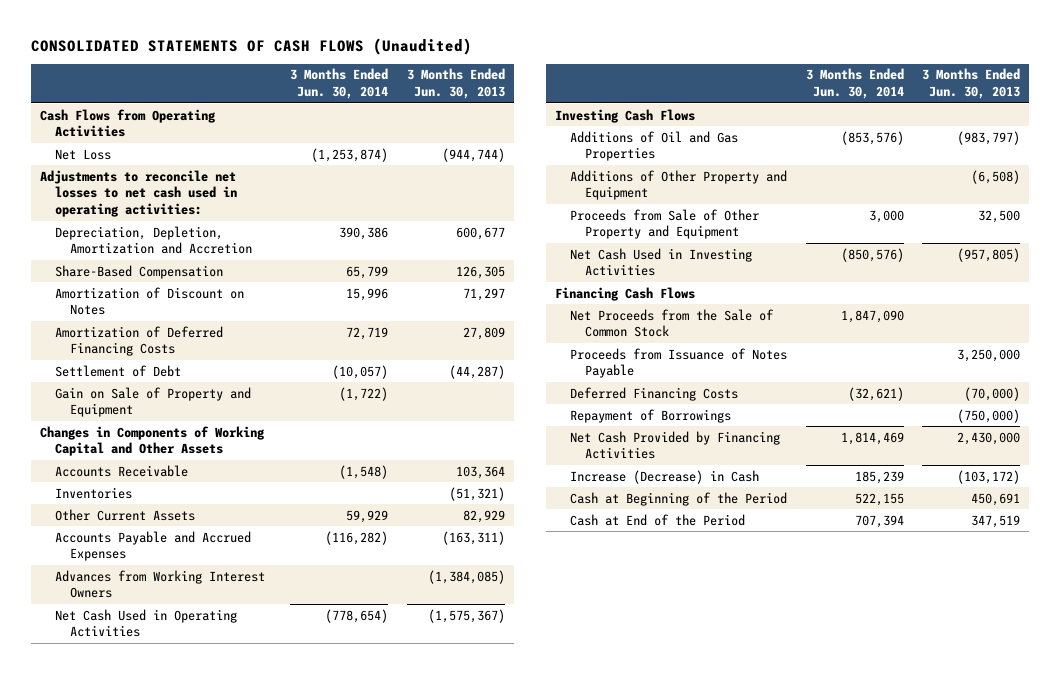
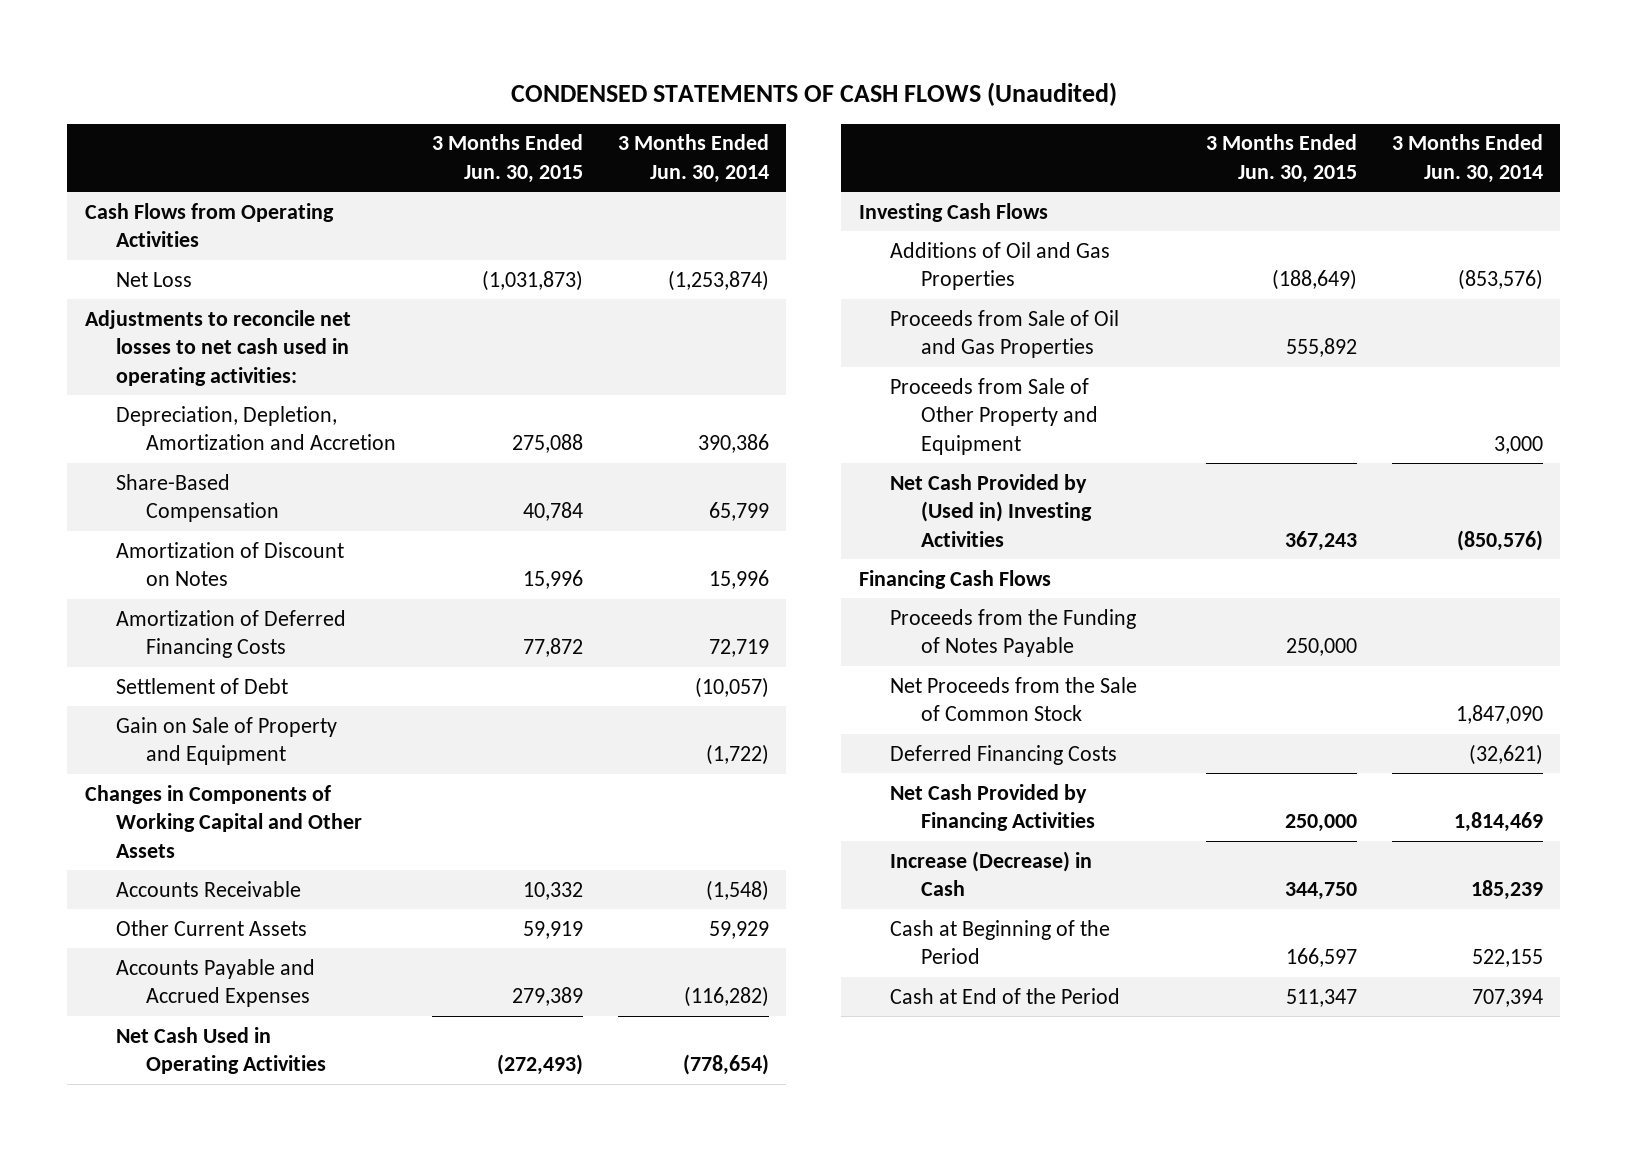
[30,37,472,55] CONSOLIDATED STATEMENTS OF CASH FLOWS (Unaudited) -> [510,81,1117,106] CONDENSED STATEMENTS OF CASH FLOWS (Unaudited)
[406,68,505,100] 3 Months Ended Jun. 30, 2013 -> none
none -> [431,134,583,183] 3 Months Ended Jun. 30, 2015
[55,486,133,499] Inventories -> none
[55,569,266,599] Advances from Working Interest Owners -> none
[570,169,788,201] Additions of Other Property and Equipment -> none
none -> [889,309,1119,359] Proceeds from Sale of Oil and Gas Properties
[570,247,753,277] Net Cash Used in Investing Activities -> [889,473,1092,547] Net Cash Provided by (Used in) Investing Activities
none -> [889,608,1136,658] Proceeds from the Funding of Notes Payable
[570,347,788,379] Proceeds from Issuance of Notes Payable -> none
[570,408,732,423] Repayment of Borrowings -> none

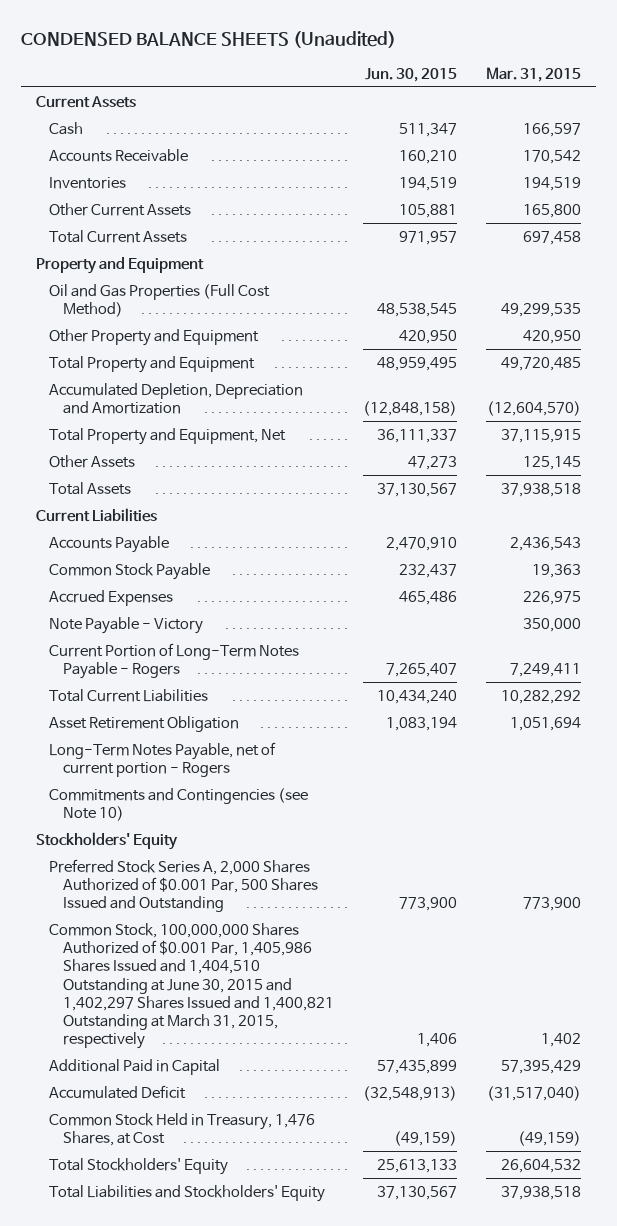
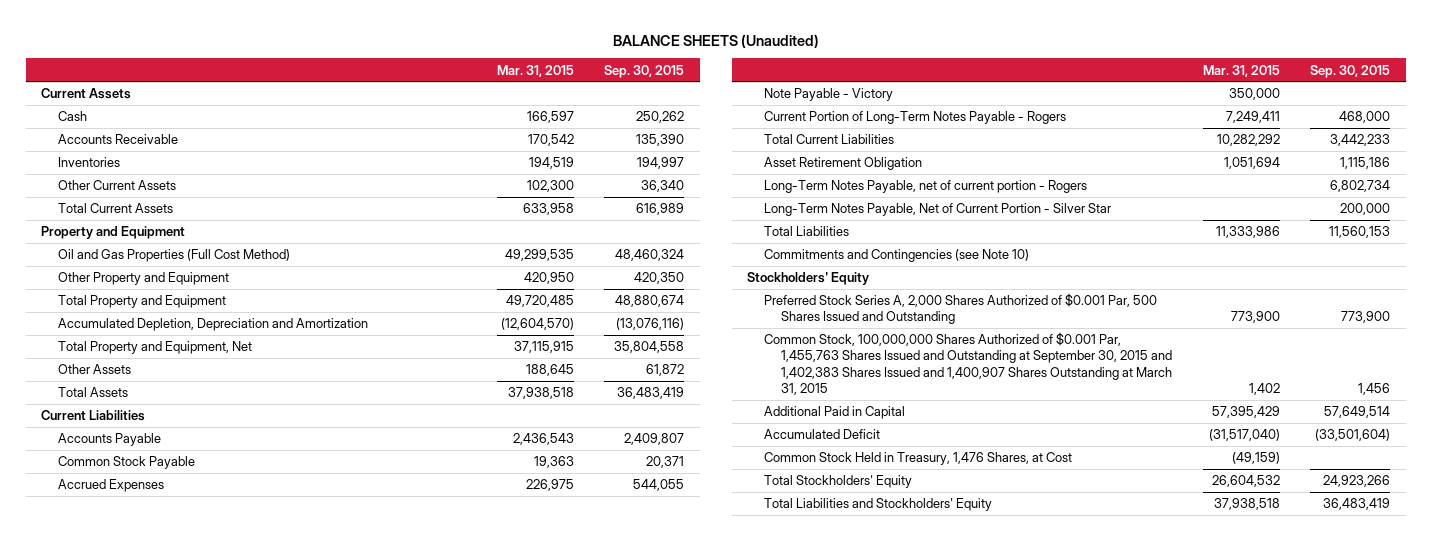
[21,30,397,48] CONDENSED BALANCE SHEETS (Unaudited) -> [612,33,819,48] BALANCE SHEETS (Unaudited)
[364,67,457,82] Jun. 30, 2015 -> none
none -> [604,64,685,78] Sep. 30, 2015
[523,203,582,218] 165,800 -> [526,180,574,193] 102,300
[523,230,582,245] 697,458 -> [522,203,574,216] 633,958
[523,455,582,470] 125,145 -> [525,364,574,377] 188,645
none -> [764,203,1112,217] Long-Term Notes Payable, Net of Current Portion - Silver Star
none -> [764,226,850,237] Total Liabilities
[49,922,334,1050] Common Stock, 100,000,000 Shares Authorized of $0.001 Par, 1,405,986 Shares Issued and 1,404,510 Outstanding at June 30, 2015 and 1,402,297 Shares Issued and 1,400,821 Outstanding at March 31, 2015, respectively -> [764,332,1173,396] Common Stock, 100,000,000 Shares Authorized of $0.001 Par, 1,455,763 Shares Issued and Outstanding at September 30, 2015 and 1,402,383 Shares Issued and 1,400,907 Shares Outstanding at March 31, 2015

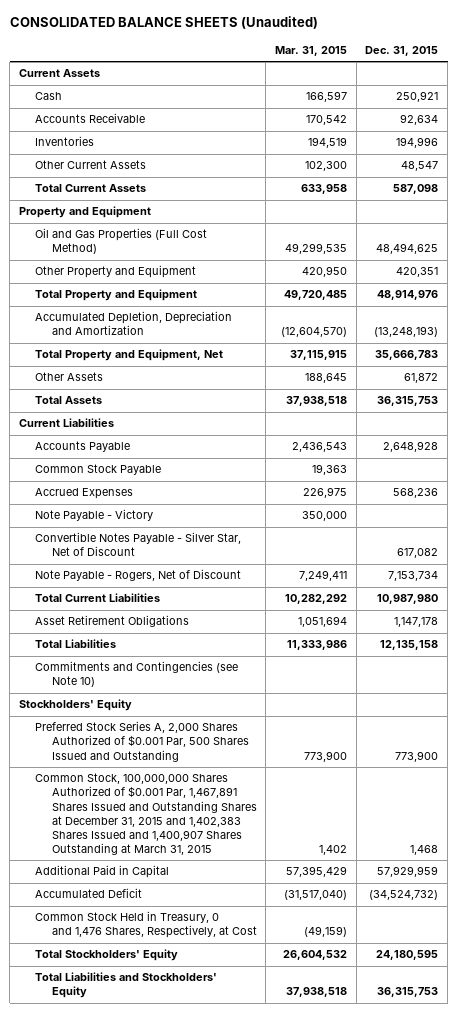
[612,33,819,48] BALANCE SHEETS (Unaudited) -> [9,16,318,30] CONSOLIDATED BALANCE SHEETS (Unaudited)
[604,64,685,78] Sep. 30, 2015 -> none
none -> [365,45,439,56] Dec. 31, 2015
none -> [35,532,242,557] Convertible Notes Payable - Silver Star, Net of Discount
[764,111,1067,125] Current Portion of Long-Term Notes Payable - Rogers -> [35,569,242,582] Note Payable - Rogers, Net of Discount
[764,180,1088,194] Long-Term Notes Payable, net of current portion - Rogers -> none
[764,203,1112,217] Long-Term Notes Payable, Net of Current Portion - Silver Star -> none
[764,157,923,171] Asset Retirement Obligation -> [35,615,190,628] Asset Retirement Obligations
[764,332,1173,396] Common Stock, 100,000,000 Shares Authorized of $0.001 Par, 1,455,763 Shares Issued and Outstanding at September 30, 2015 and 1,402,383 Shares Issued and 1,400,907 Shares Outstanding at March 31, 2015 -> [35,773,257,855] Common Stock, 100,000,000 Shares Authorized of $0.001 Par, 1,467,891 Shares Issued and Outstanding Shares at December 31, 2015 and 1,402,383 Shares Issued and 1,400,907 Shares Outstanding at March 31, 2015
[764,452,1073,466] Common Stock Held in Treasury, 1,476 Shares, at Cost -> [35,911,257,939] Common Stock Held in Treasury, 0 and 1,476 Shares, Respectively, at Cost

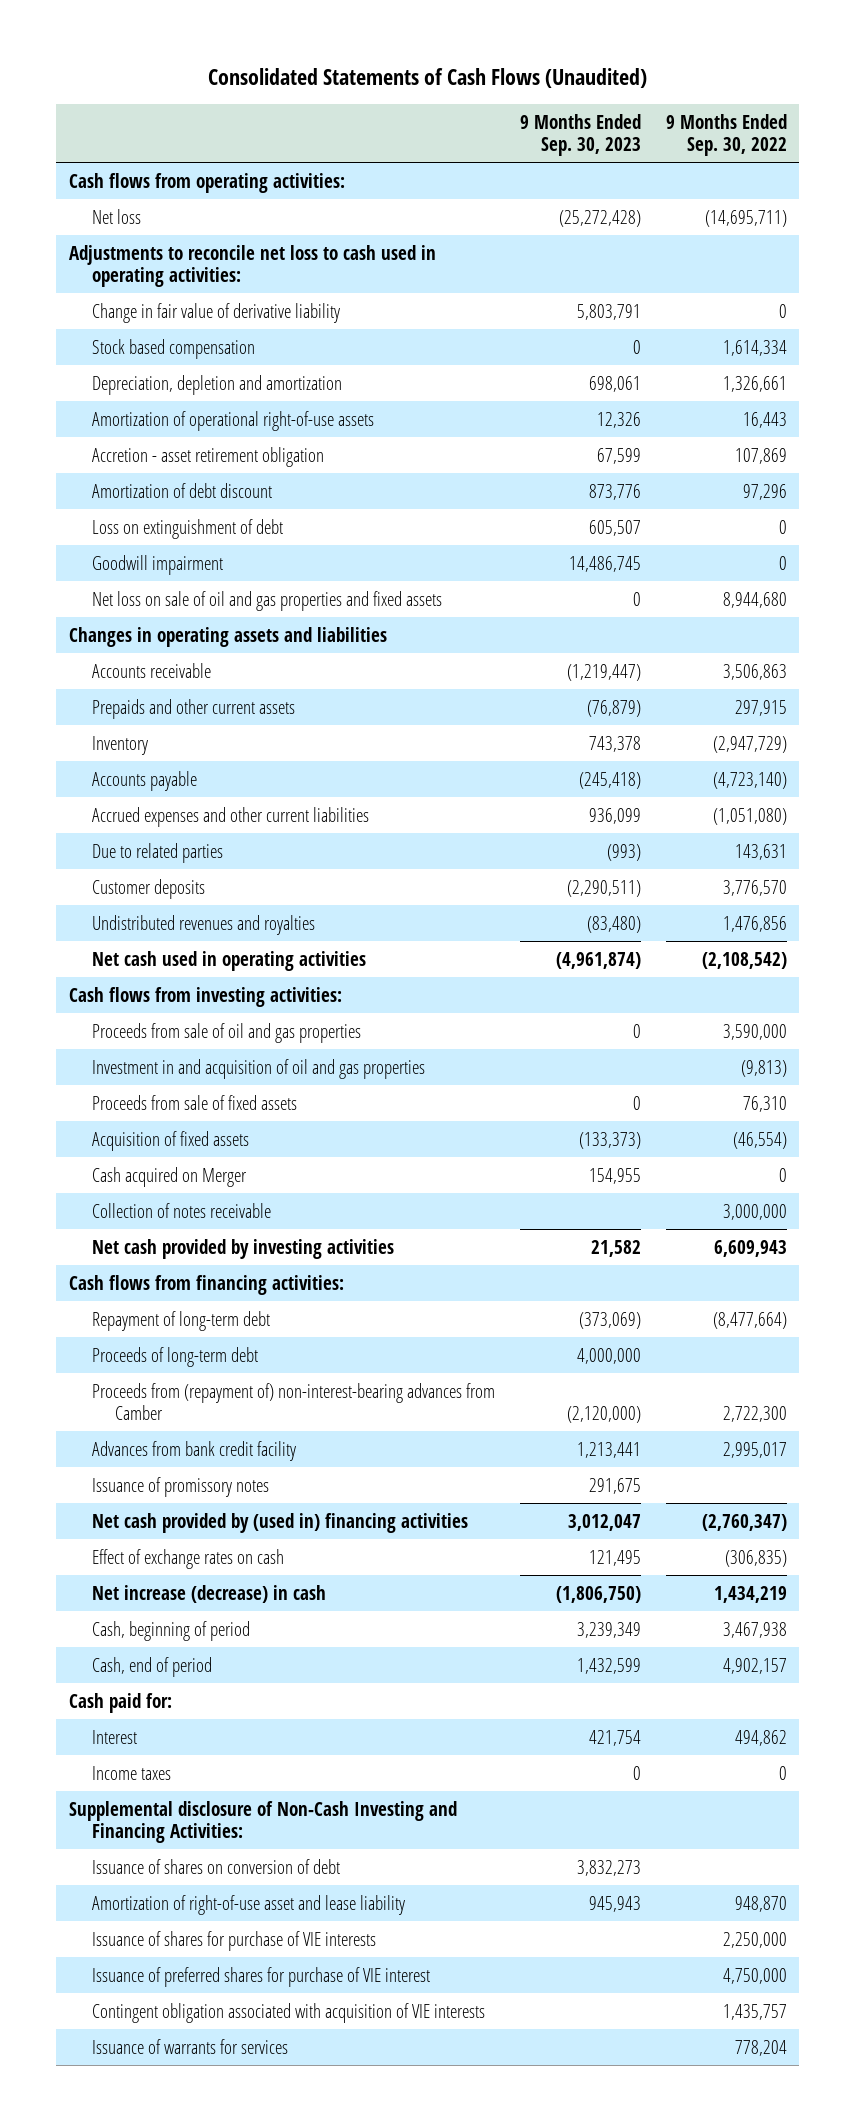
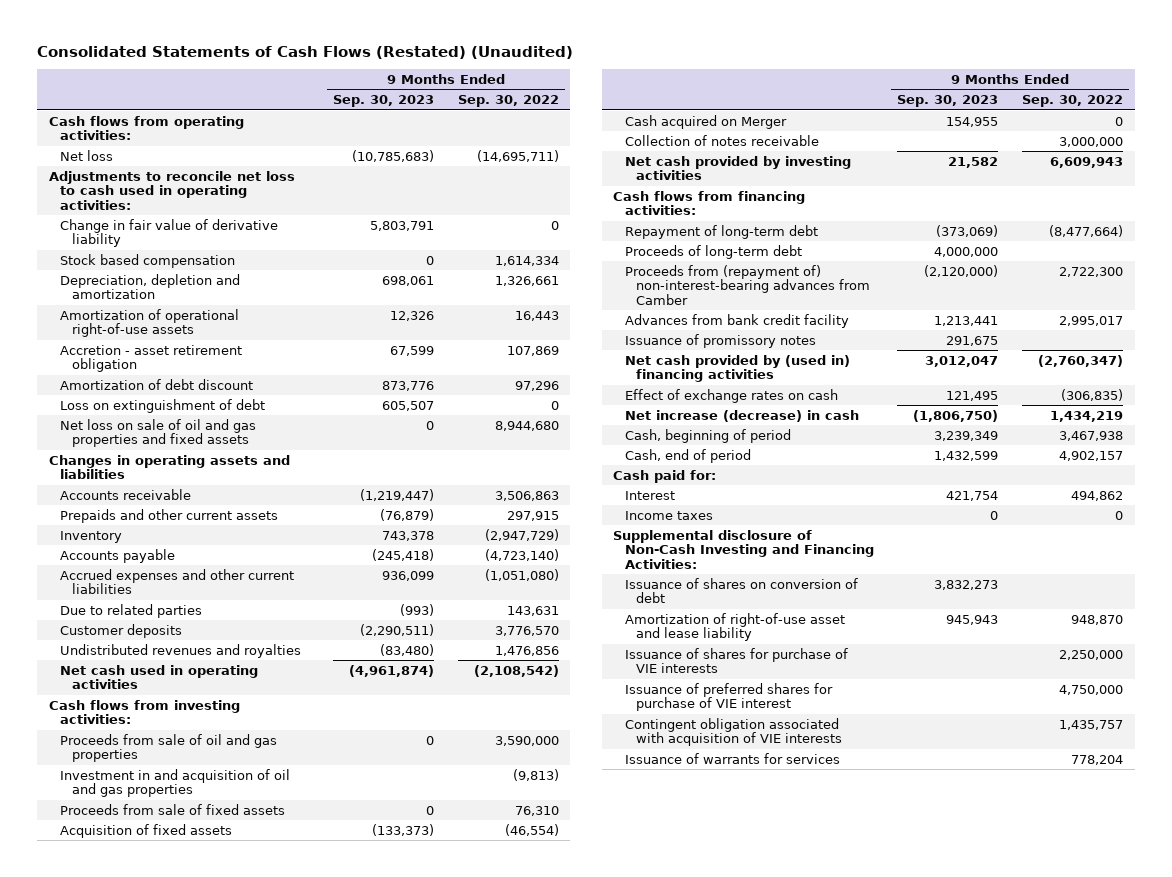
[207,68,647,89] Consolidated Statements of Cash Flows (Unaudited) -> [37,45,574,59] Consolidated Statements of Cash Flows (Restated) (Unaudited)
[558,209,641,227] (25,272,428) -> [352,149,435,162] (10,785,683)
[91,554,223,575] Goodwill impairment -> none

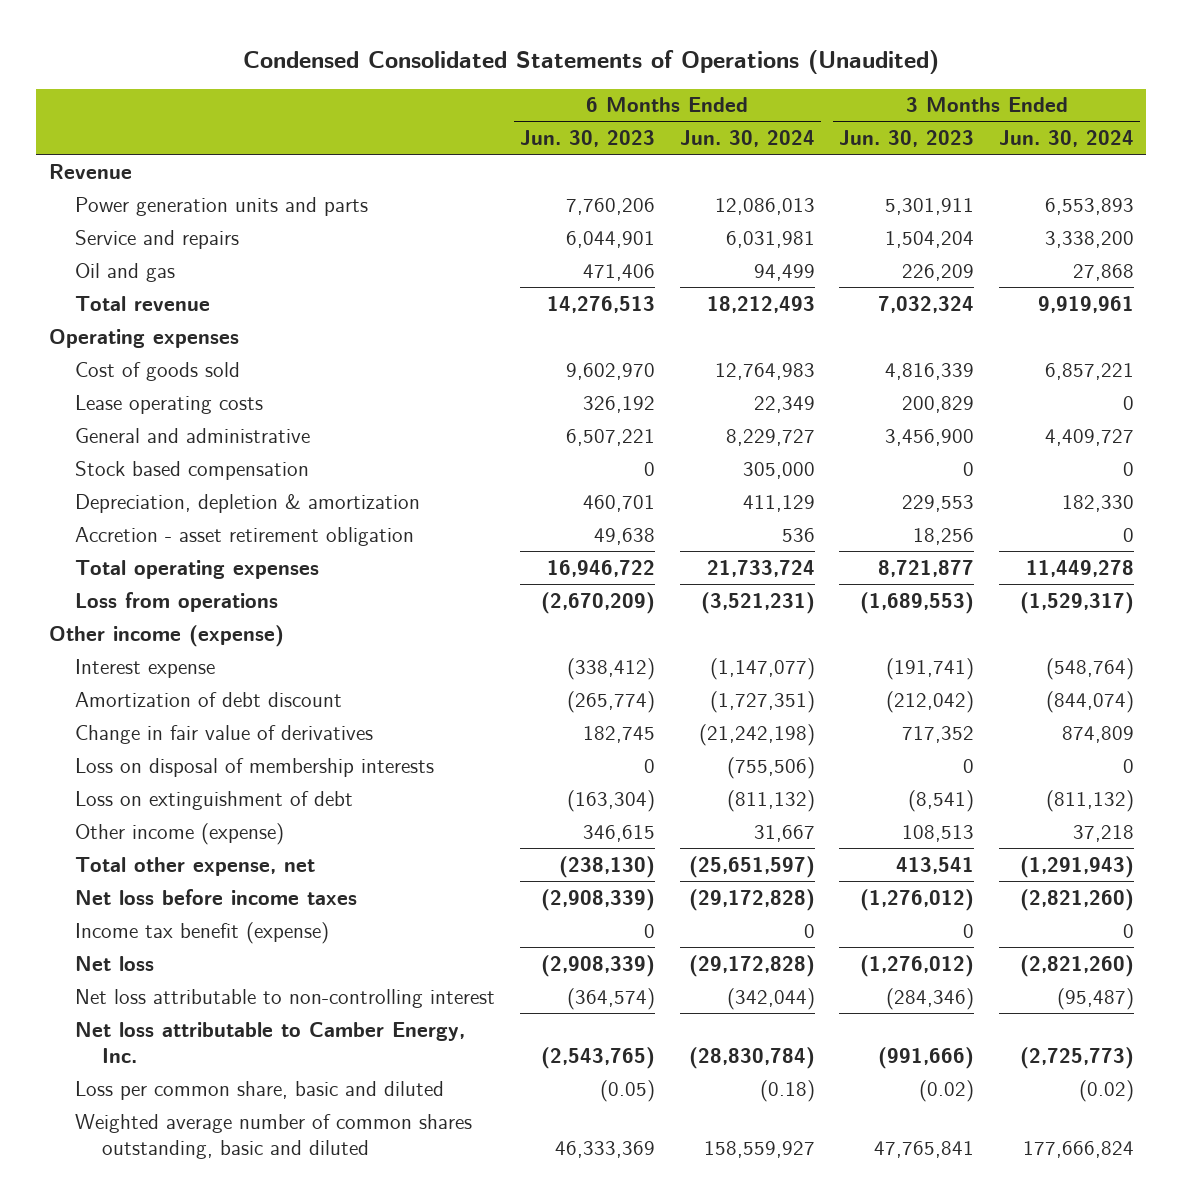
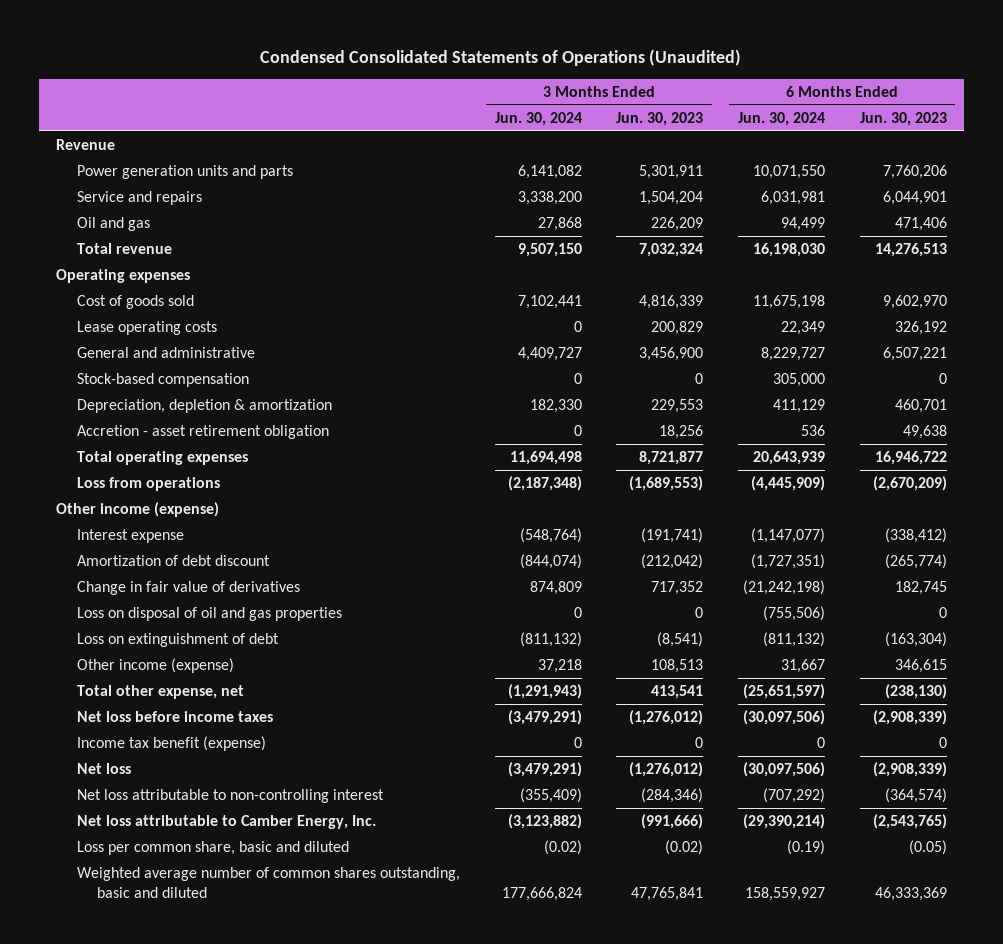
[714,197,815,215] 12,086,013 -> [752,164,825,179] 10,071,550
[1045,197,1135,215] 6,553,893 -> [517,164,582,179] 6,141,082
[706,295,815,313] 18,212,493 -> [752,242,825,257] 16,198,030
[1038,295,1135,313] 9,919,961 -> [517,242,582,257] 9,507,150
[714,362,815,380] 12,764,983 -> [752,294,825,309] 11,675,198
[1045,362,1135,380] 6,857,221 -> [517,294,582,309] 7,102,441
[75,460,310,480] Stock based compensation -> [76,372,249,387] Stock-based compensation
[706,559,815,577] 21,733,724 -> [752,450,825,465] 20,643,939
[1026,559,1135,577] 11,449,278 -> [509,450,582,465] 11,694,498
[700,591,815,614] (3,521,231) -> [750,475,825,491] (4,445,909)
[1020,591,1135,614] (1,529,317) -> [507,475,582,491] (2,187,348)
[75,757,435,777] Loss on disposal of membership interests -> [76,606,342,621] Loss on disposal of oil and gas properties
[688,888,815,911] (29,172,828) -> [742,709,825,725] (30,097,506)
[1020,888,1135,911] (2,821,260) -> [507,709,582,725] (3,479,291)
[688,954,815,977] (29,172,828) -> [742,761,825,777] (30,097,506)
[1020,954,1135,977] (2,821,260) -> [507,761,582,777] (3,479,291)
[726,987,815,1010] (342,044) -> [762,787,825,803] (707,292)
[1057,987,1135,1010] (95,487) -> [519,787,582,803] (355,409)
[688,1046,815,1069] (28,830,784) -> [742,813,825,829] (29,390,214)
[1020,1046,1135,1069] (2,725,773) -> [507,813,582,829] (3,123,882)
[759,1079,815,1102] (0.18) -> [786,839,825,855] (0.19)

